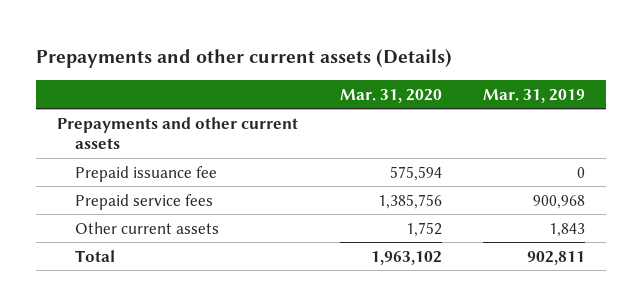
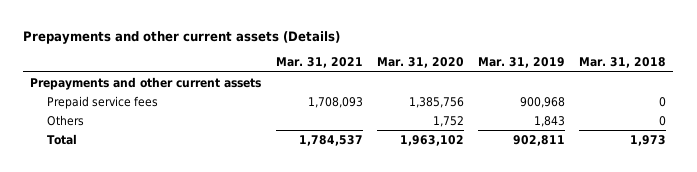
none -> [275,57,363,69] Mar. 31, 2021
none -> [579,57,667,69] Mar. 31, 2018
[75,165,218,182] Prepaid issuance fee -> none
[75,221,220,234] Other current assets -> [47,114,85,126] Others

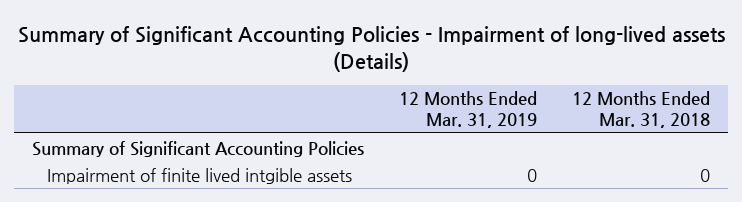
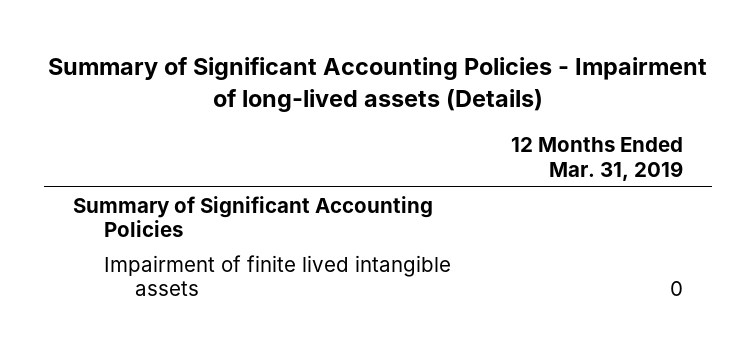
[571,91,710,129] 12 Months Ended Mar. 31, 2018 -> none
[47,167,353,184] Impairment of finite lived intgible assets -> [104,254,452,297] Impairment of finite lived intangible assets

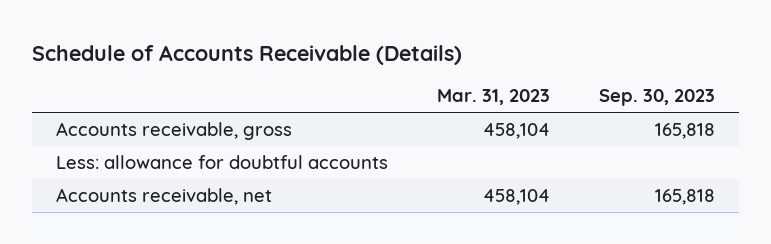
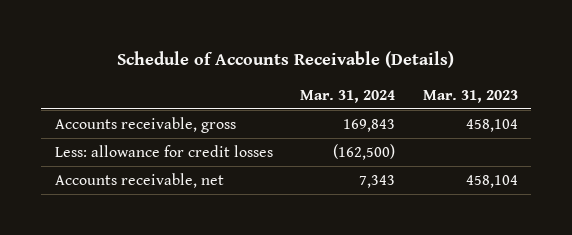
[598,89,715,107] Sep. 30, 2023 -> none
none -> [300,89,396,103] Mar. 31, 2024
[55,155,388,170] Less: allowance for doubtful accounts -> [54,144,273,157] Less: allowance for credit losses

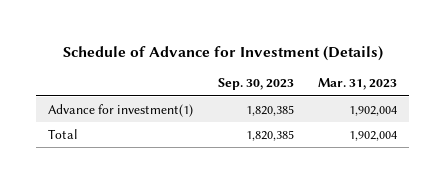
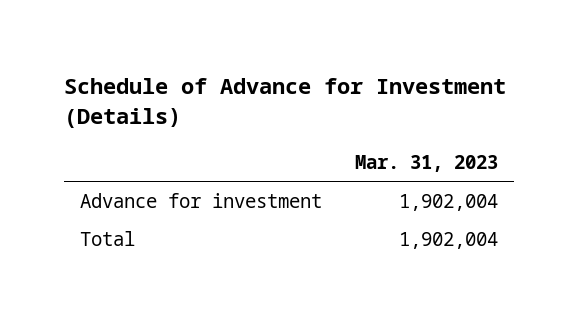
[217,78,294,91] Sep. 30, 2023 -> none
[48,103,194,117] Advance for investment(1) -> [80,193,323,209] Advance for investment

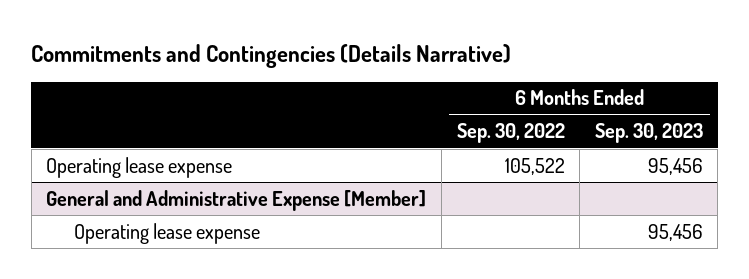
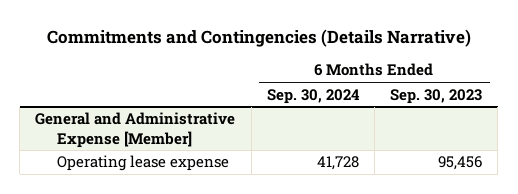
[456,123,565,144] Sep. 30, 2022 -> none
none -> [266,88,360,104] Sep. 30, 2024
[46,156,233,178] Operating lease expense -> none

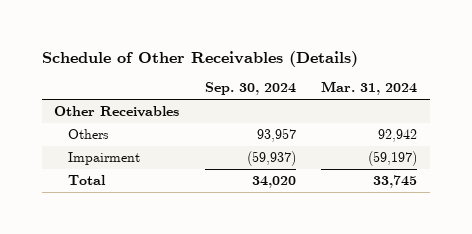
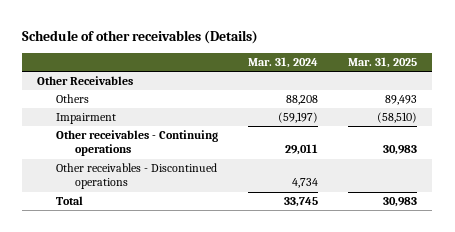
[41,50,358,67] Schedule of Other Receivables (Details) -> [22,29,259,44] Schedule of other receivables (Details)
[204,82,296,96] Sep. 30, 2024 -> none
none -> [348,57,418,69] Mar. 31, 2025
[378,129,418,143] 92,942 -> [286,95,319,106] 88,208
none -> [55,130,218,157] Other receivables - Continuing operations
none -> [55,163,217,190] Other receivables - Discontinued operations

